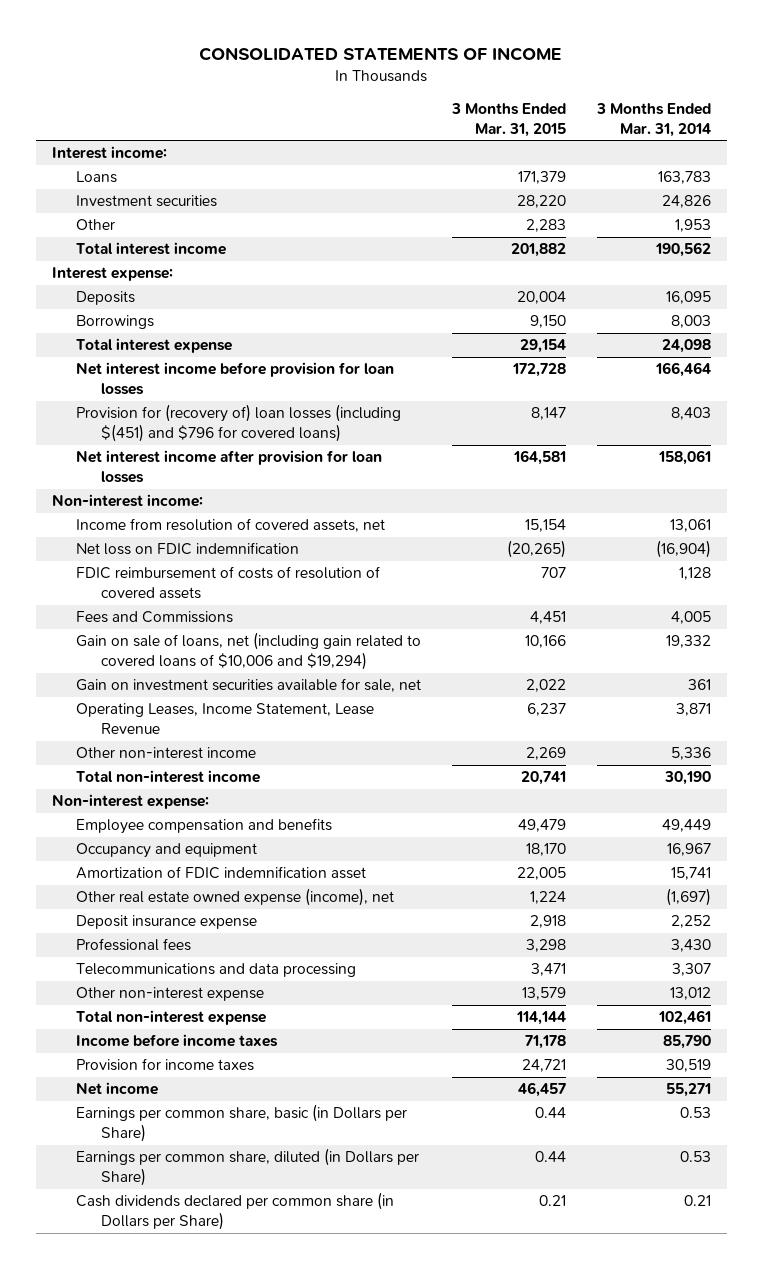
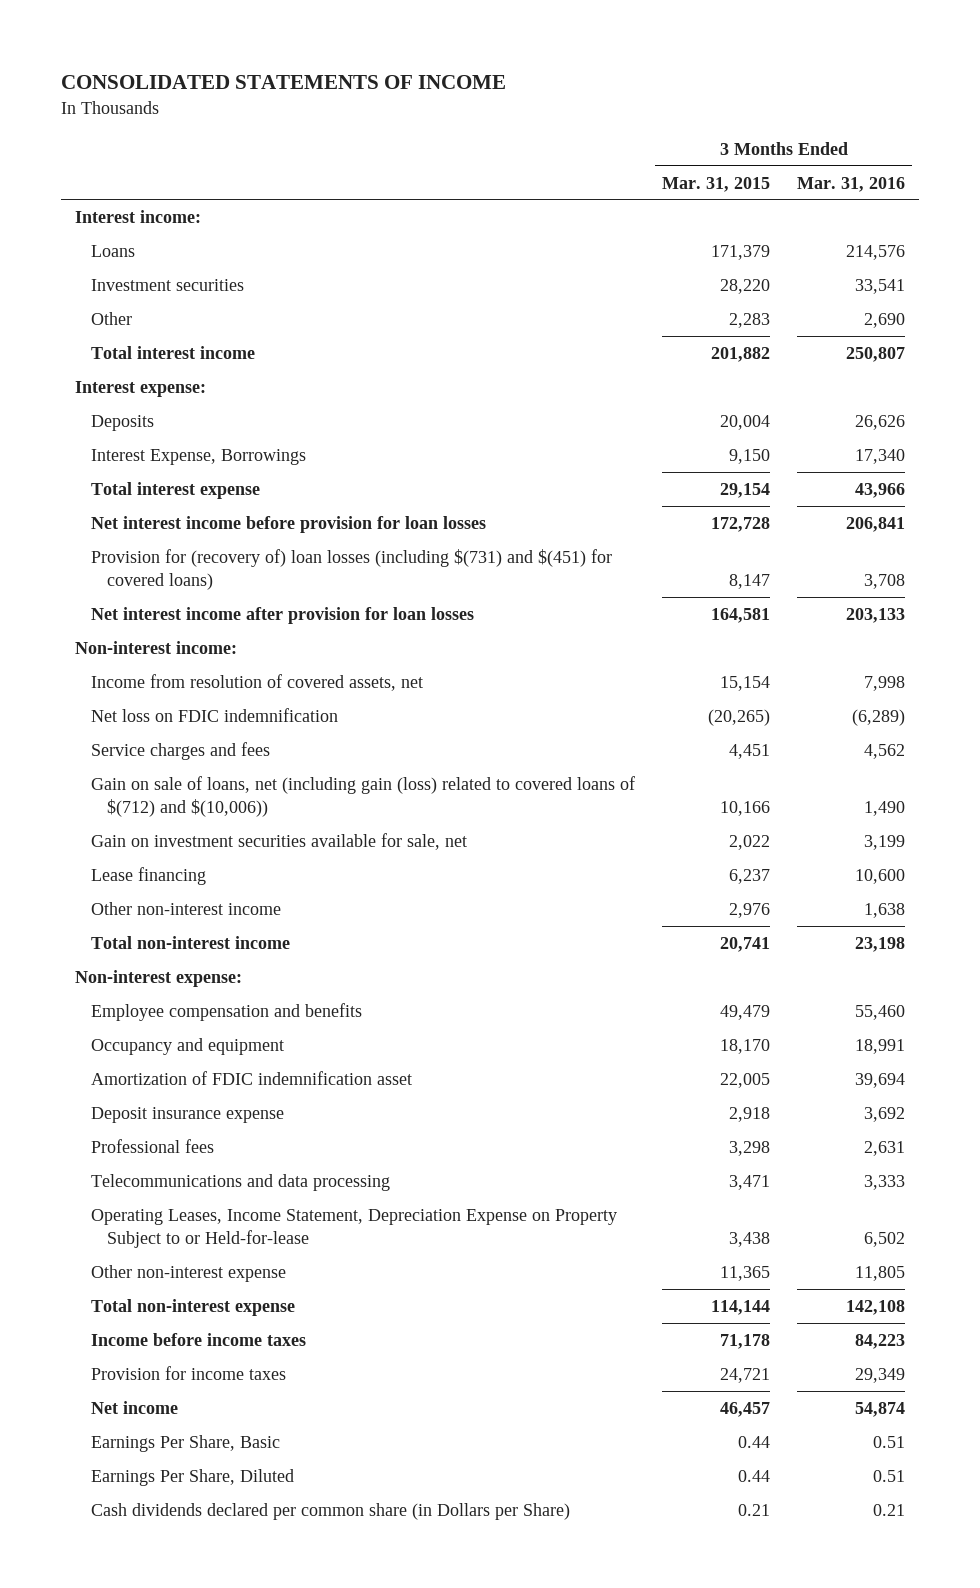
[596,102,712,137] 3 Months Ended Mar. 31, 2014 -> none
none -> [797,176,906,192] Mar. 31, 2016
[76,315,155,330] Borrowings -> [90,448,306,465] Interest Expense, Borrowings
[76,404,402,443] Provision for (recovery of) loan losses (including $(451) and $796 for covered loans) -> [90,548,612,590] Provision for (recovery of) loan losses (including $(731) and $(451) for covered loans)
[76,566,381,600] FDIC reimbursement of costs of resolution of covered assets -> none
[76,611,234,624] Fees and Commissions -> [90,741,270,760] Service charges and fees
[76,632,422,671] Gain on sale of loans, net (including gain related to covered loans of $10,006 and $19,294) -> [90,775,635,817] Gain on sale of loans, net (including gain (loss) related to covered loans of $(712) and $(10,006))
[76,703,375,735] Operating Leases, Income Statement, Lease Revenue -> [90,866,206,885] Lease financing
[526,747,567,761] 2,269 -> [729,902,771,918] 2,976
[76,888,395,907] Other real estate owned expense (income), net -> none
none -> [90,1208,617,1248] Operating Leases, Income Statement, Depreciation Expense on Property Subject to or Held-for-lease
[522,987,567,1001] 13,579 -> [720,1265,771,1281] 11,365
[76,1104,408,1143] Earnings per common share, basic (in Dollars per Share) -> [90,1434,280,1452] Earnings Per Share, Basic
[76,1148,420,1187] Earnings per common share, diluted (in Dollars per Share) -> [90,1468,294,1486] Earnings Per Share, Diluted

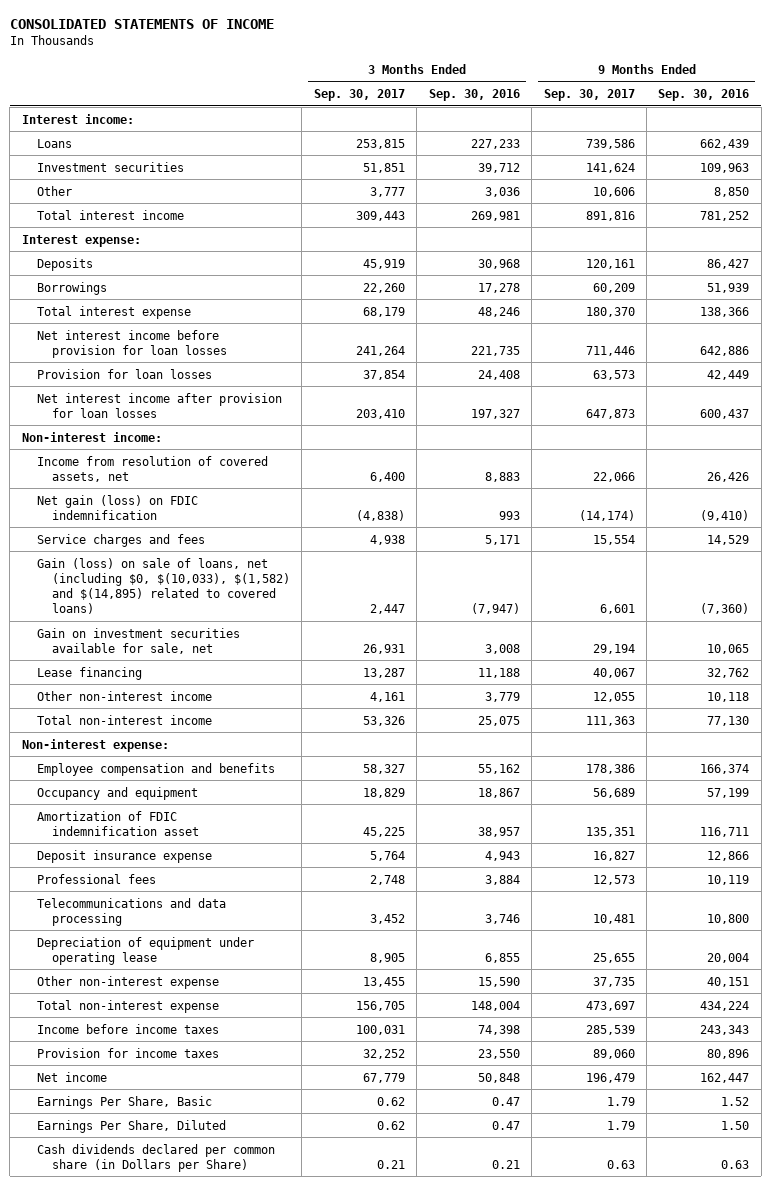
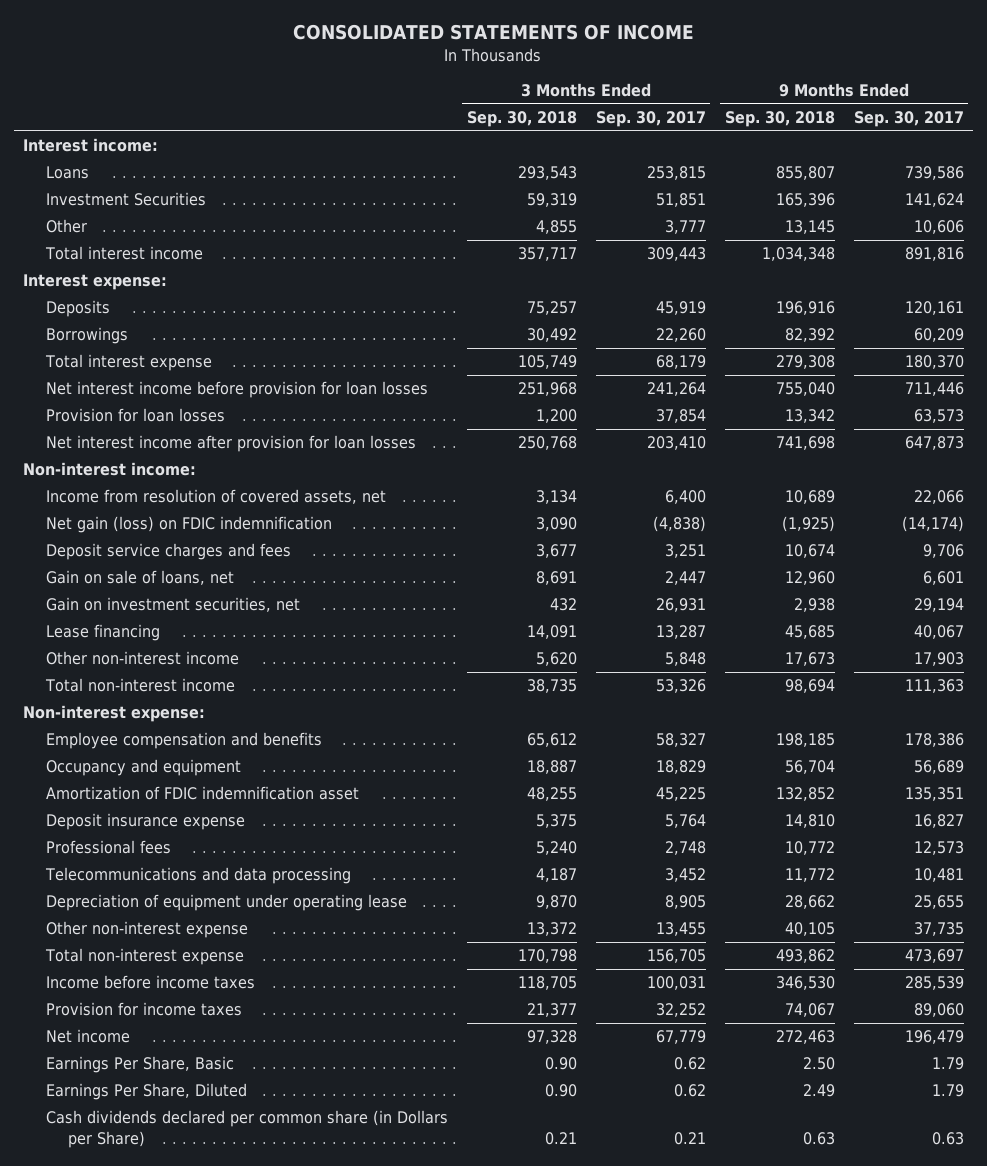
[428,89,520,102] Sep. 30, 2016 -> none
[658,89,750,102] Sep. 30, 2016 -> none
none -> [466,111,577,128] Sep. 30, 2018
none -> [724,111,835,128] Sep. 30, 2018
[36,161,184,172] Investment securities -> [45,192,206,207] Investment Securities
[36,533,205,547] Service charges and fees -> [45,543,291,561] Deposit service charges and fees
[369,534,405,545] 4,938 -> [664,544,706,559] 3,251
[592,534,635,545] 15,554 -> [922,544,964,559] 9,706
[36,557,291,615] Gain (loss) on sale of loans, net (including $0, $(10,033), $(1,582) and $(14,895) related to covered loans) -> [45,570,234,586] Gain on sale of loans, net
[36,627,240,654] Gain on investment securities available for sale, net -> [45,597,300,613] Gain on investment securities, net
[369,691,405,702] 4,161 -> [664,652,706,667] 5,848
[592,691,635,702] 12,055 -> [913,652,964,667] 17,903

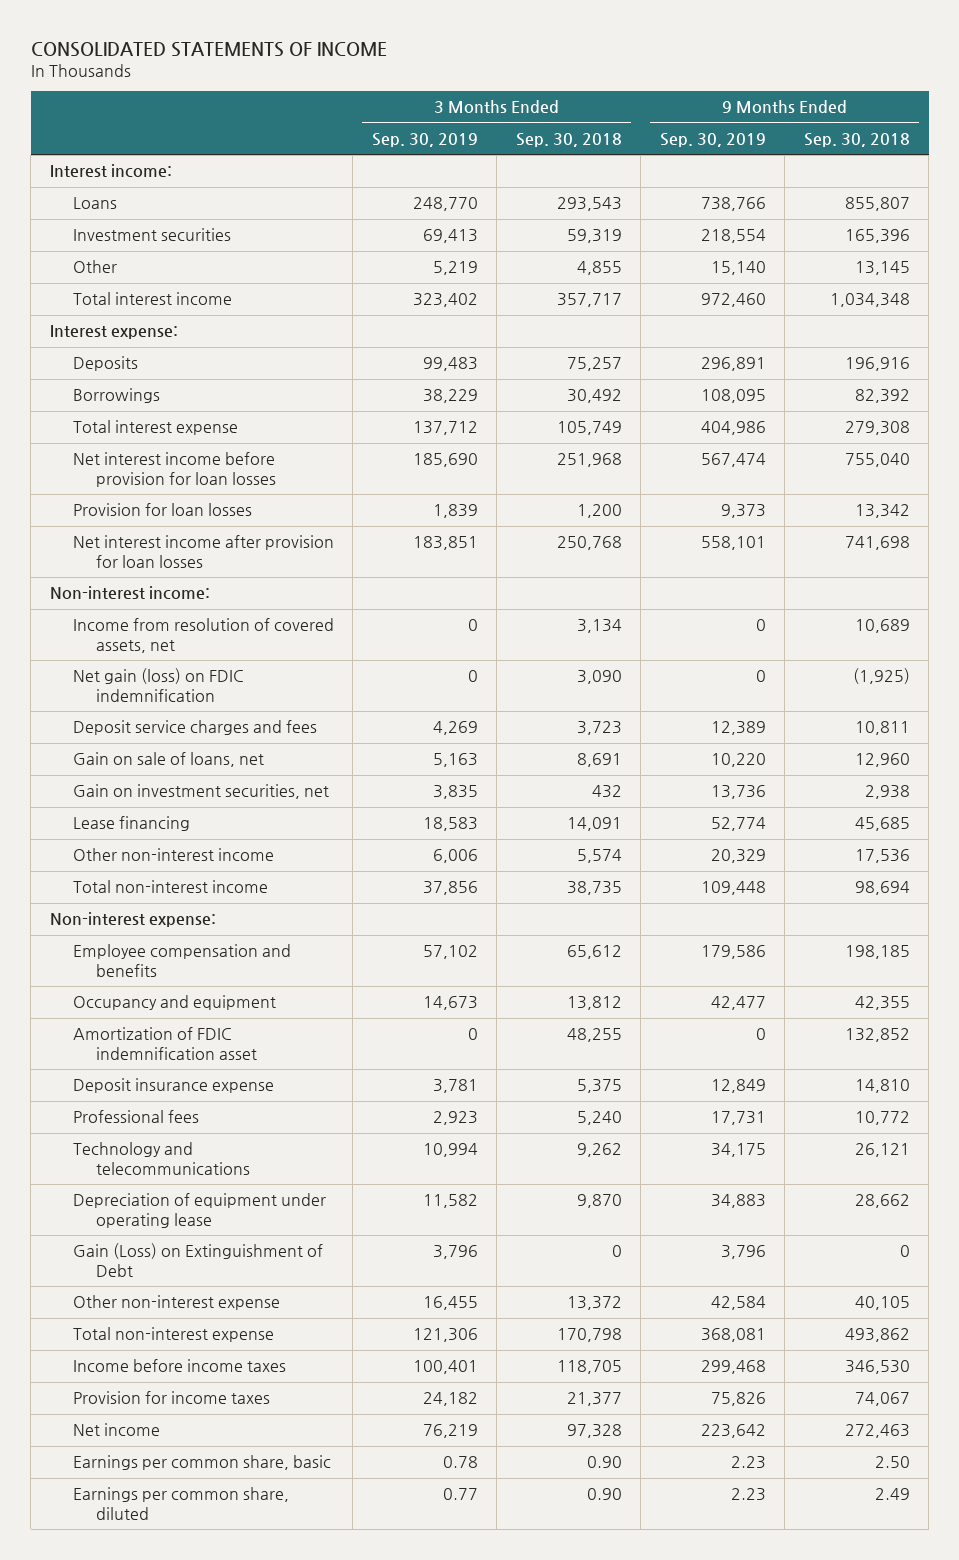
[595,111,706,128] Sep. 30, 2017 -> none
[853,111,964,128] Sep. 30, 2017 -> none
none -> [371,132,478,147] Sep. 30, 2019
none -> [659,132,766,147] Sep. 30, 2019
[45,192,206,207] Investment Securities -> [72,228,231,242] Investment securities
[535,544,577,559] 3,677 -> [576,721,622,736] 3,723
[784,544,835,559] 10,674 -> [854,721,910,736] 10,811
[535,652,577,667] 5,620 -> [576,849,622,864] 5,574
[784,652,835,667] 17,673 -> [854,849,910,864] 17,536
[526,760,577,775] 18,887 -> [566,996,622,1011] 13,812
[784,760,835,775] 56,704 -> [854,996,910,1011] 42,355
[44,867,351,885] Telecommunications and data processing -> [72,1142,251,1175] Technology and telecommunications
[535,868,577,883] 4,187 -> [576,1143,622,1158] 9,262
[784,868,835,883] 11,772 -> [854,1143,910,1158] 26,121
none -> [72,1243,323,1277] Gain (Loss) on Extinguishment of Debt
[45,1110,448,1149] Cash dividends declared per common share (in Dollars per Share) -> none
[45,1056,234,1074] Earnings Per Share, Basic -> [72,1455,331,1471] Earnings per common share, basic
[45,1083,247,1101] Earnings Per Share, Diluted -> [72,1487,289,1520] Earnings per common share, diluted

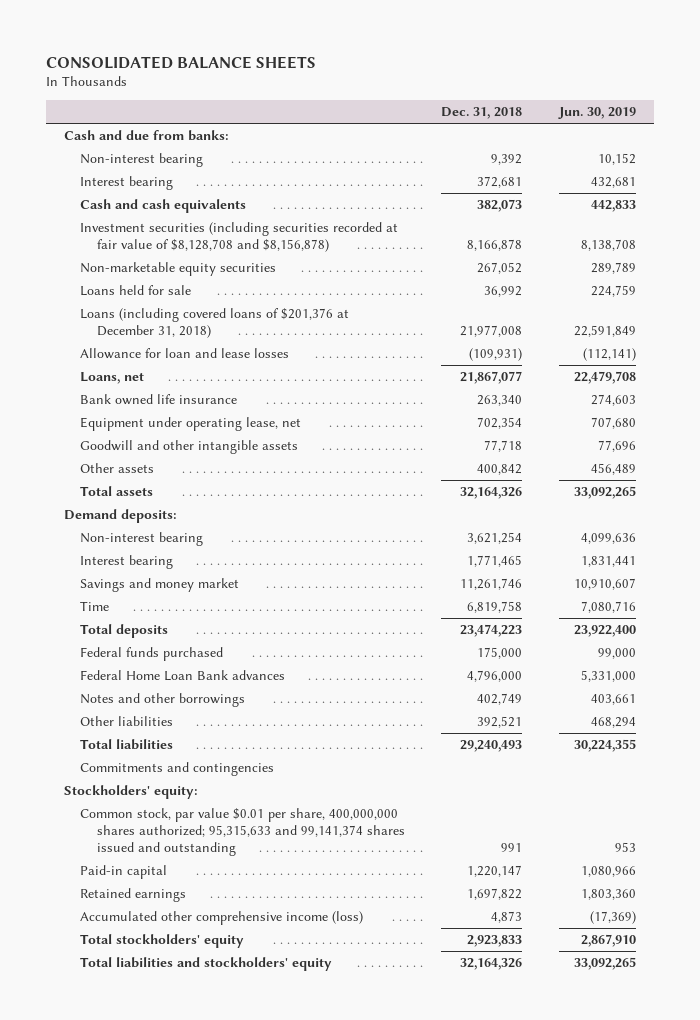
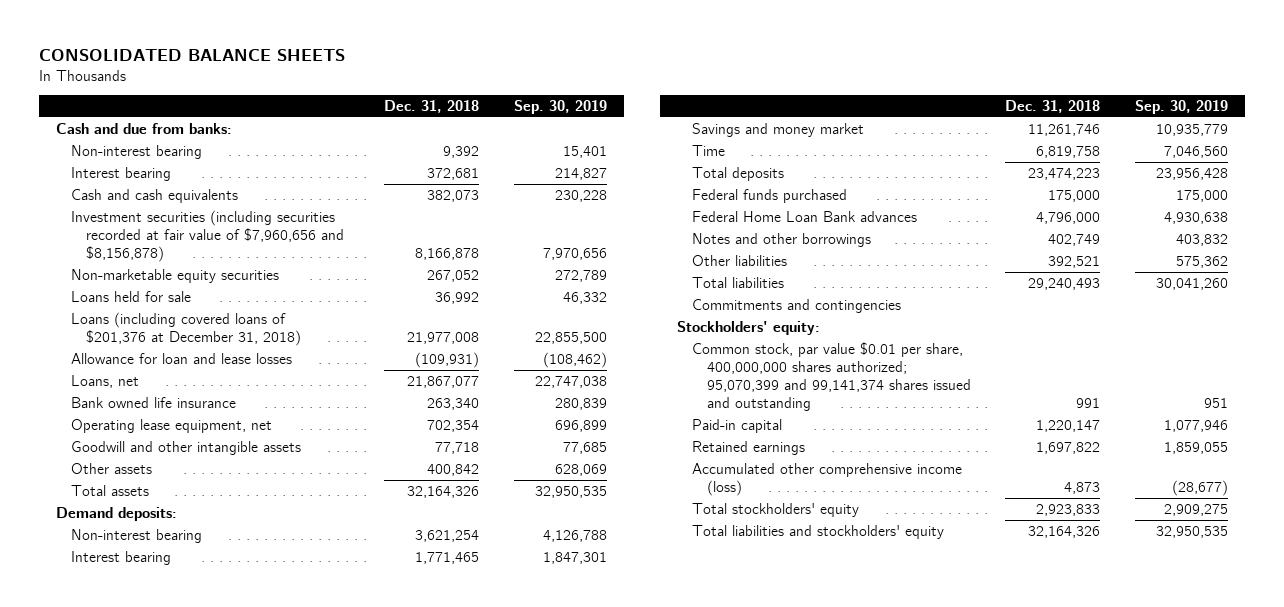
[557,107,636,120] Jun. 30, 2019 -> none
none -> [513,100,607,115] Sep. 30, 2019
[80,222,399,253] Investment securities (including securities recorded at fair value of $8,128,708 and $8,156,878) -> [70,209,344,263] Investment securities (including securities recorded at fair value of $7,960,656 and $8,156,878)
[80,417,302,432] Equipment under operating lease, net -> [70,418,272,433] Operating lease equipment, net
[80,808,405,856] Common stock, par value $0.01 per share, 400,000,000 shares authorized; 95,315,633 and 99,141,374 shares issued and outstanding -> [692,341,971,412] Common stock, par value $0.01 per share, 400,000,000 shares authorized; 95,070,399 and 99,141,374 shares issued and outstanding

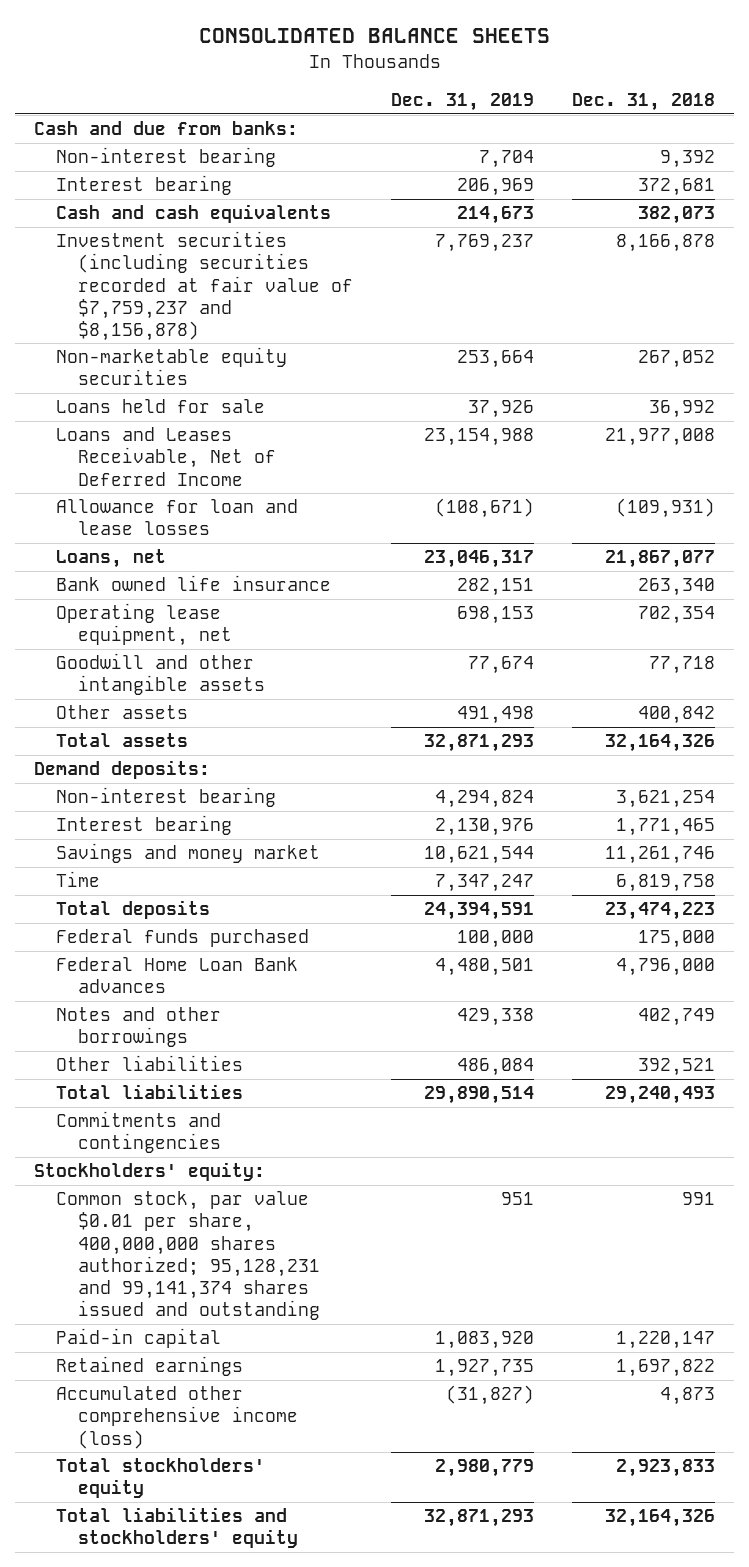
[513,100,607,115] Sep. 30, 2019 -> none
none -> [391,93,535,112] Dec. 31, 2019
[70,209,344,263] Investment securities (including securities recorded at fair value of $7,960,656 and $8,156,878) -> [55,231,353,341] Investment securities (including securities recorded at fair value of $7,759,237 and $8,156,878)
[70,311,301,347] Loans (including covered loans of $201,376 at December 31, 2018) -> [55,427,276,486] Loans and Leases Receivable, Net of Deferred Income
[692,341,971,412] Common stock, par value $0.01 per share, 400,000,000 shares authorized; 95,070,399 and 99,141,374 shares issued and outstanding -> [55,1191,320,1320] Common stock, par value $0.01 per share, 400,000,000 shares authorized; 95,128,231 and 99,141,374 shares issued and outstanding

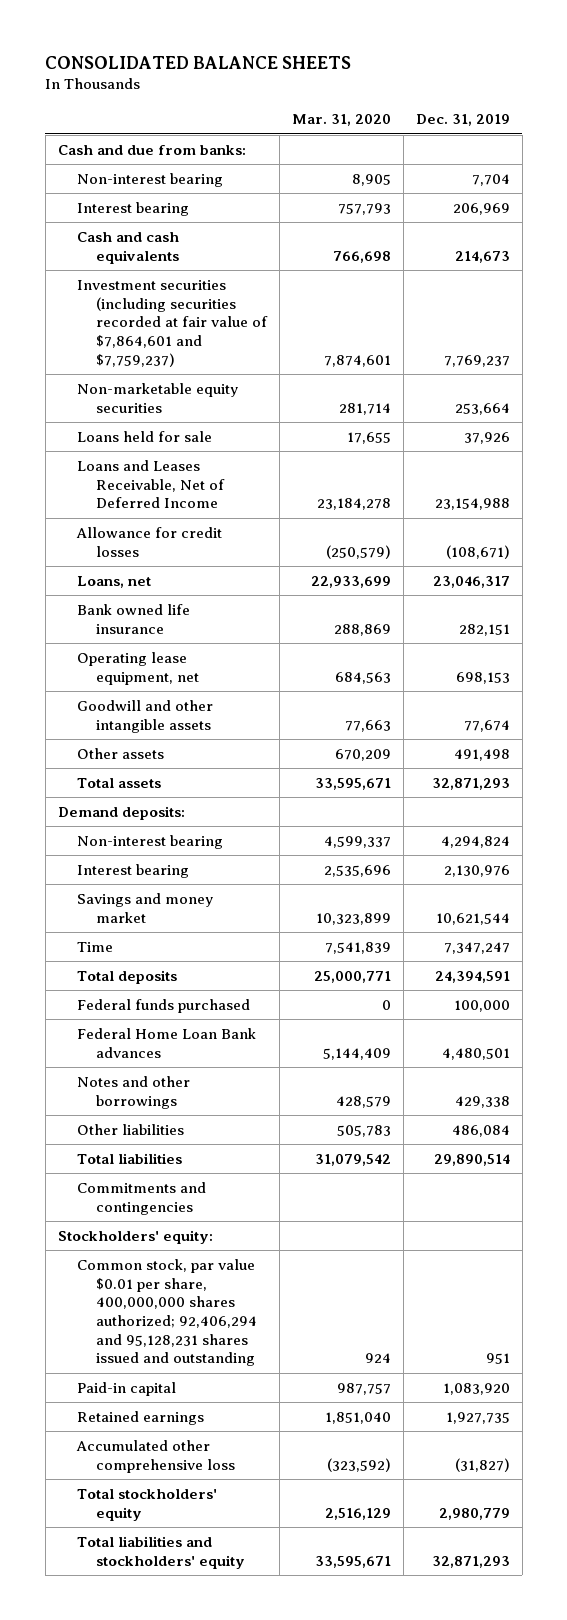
[572,93,716,112] Dec. 31, 2018 -> none
none -> [292,114,392,127] Mar. 31, 2020
[55,231,353,341] Investment securities (including securities recorded at fair value of $7,759,237 and $8,156,878) -> [77,279,269,367] Investment securities (including securities recorded at fair value of $7,864,601 and $7,759,237)
[55,499,298,536] Allowance for loan and lease losses -> [76,526,223,557] Allowance for credit losses
[55,1191,320,1320] Common stock, par value $0.01 per share, 400,000,000 shares authorized; 95,128,231 and 99,141,374 shares issued and outstanding -> [77,1258,258,1367] Common stock, par value $0.01 per share, 400,000,000 shares authorized; 92,406,294 and 95,128,231 shares issued and outstanding
[55,1386,298,1449] Accumulated other comprehensive income (loss) -> [76,1439,236,1473] Accumulated other comprehensive loss

